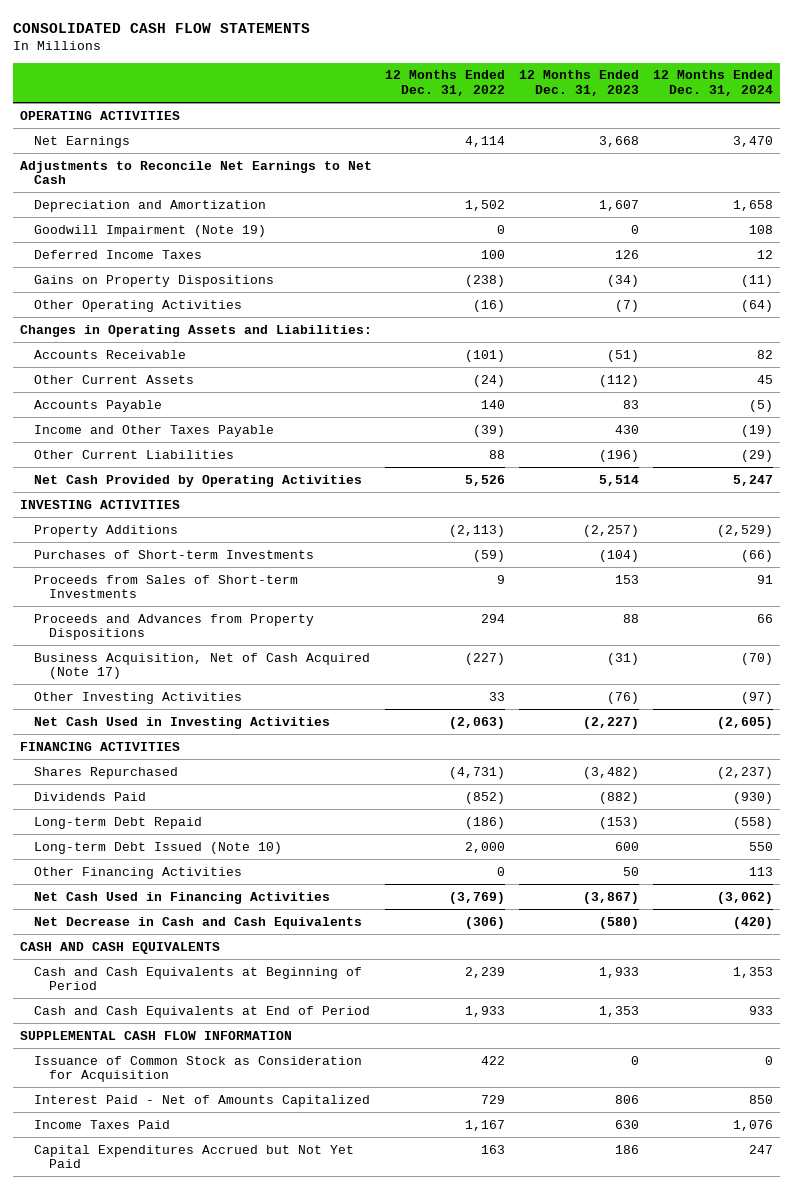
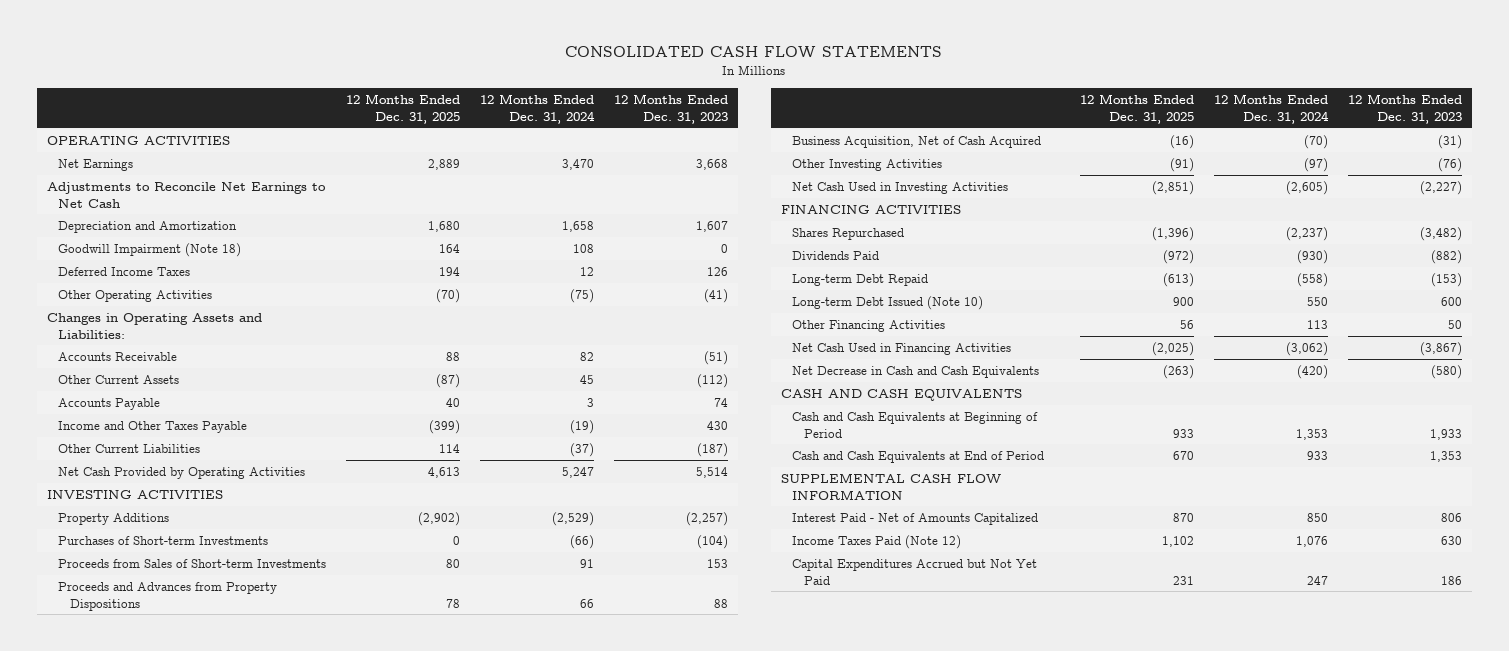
[385,70,506,96] 12 Months Ended Dec. 31, 2022 -> none
none -> [346,93,461,124] 12 Months Ended Dec. 31, 2025
[34,224,267,237] Goodwill Impairment (Note 19) -> [58,242,242,257] Goodwill Impairment (Note 18)
[34,274,275,287] Gains on Property Dispositions -> none
[615,299,640,312] (7) -> [704,288,729,303] (41)
[741,299,774,312] (64) -> [570,288,595,303] (75)
[623,399,640,409] 83 -> [714,397,729,407] 74
[749,399,774,412] (5) -> [587,397,595,407] 3
[599,449,640,462] (196) -> [697,442,729,457] (187)
[741,449,774,462] (29) -> [570,442,595,457] (37)
[34,652,371,680] Business Acquisition, Net of Cash Acquired (Note 17) -> [792,135,1042,148] Business Acquisition, Net of Cash Acquired
[34,1055,363,1083] Issuance of Common Stock as Consideration for Acquisition -> none
[34,1119,171,1129] Income Taxes Paid -> [792,534,962,549] Income Taxes Paid (Note 12)

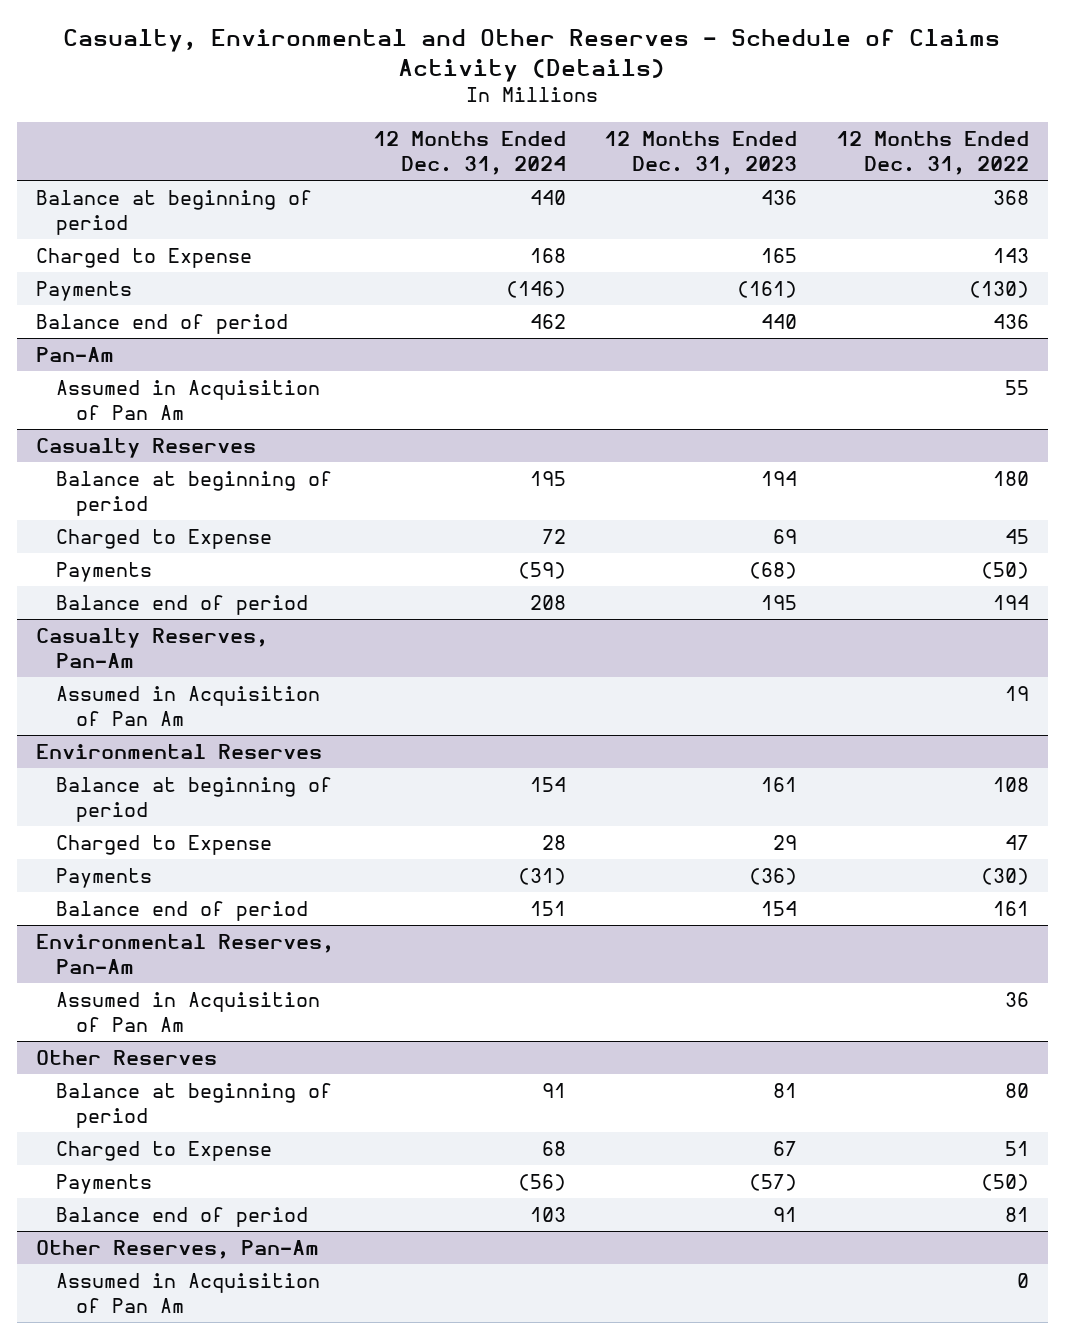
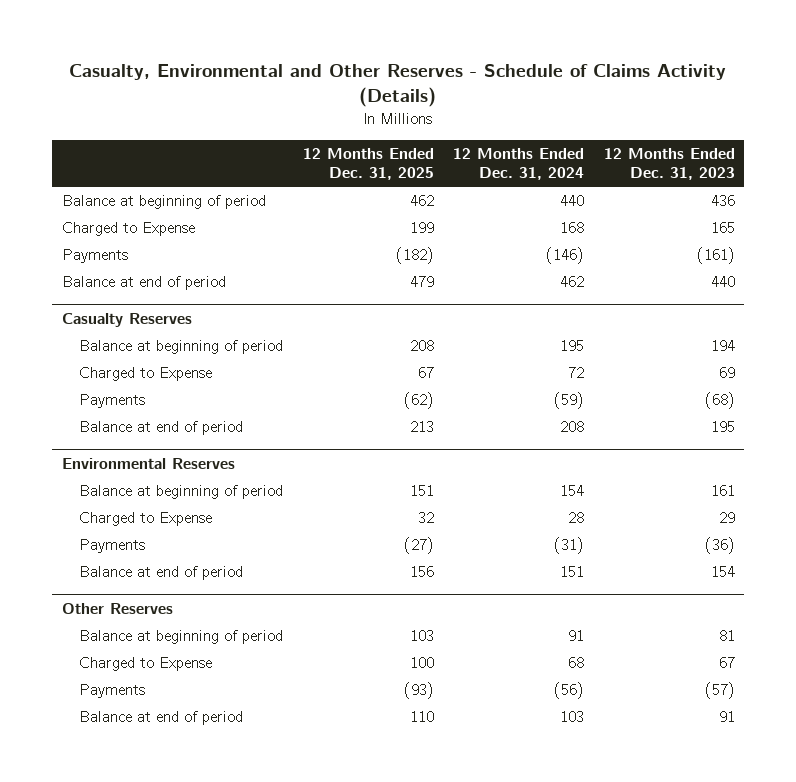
[835,130,1029,175] 12 Months Ended Dec. 31, 2022 -> none
none -> [302,148,434,181] 12 Months Ended Dec. 31, 2025
[35,347,114,363] Pan-Am -> none
[56,380,321,421] Assumed in Acquisition of Pan Am -> none
[35,314,288,335] Balance end of period -> [61,276,226,291] Balance at end of period
[35,628,268,669] Casualty Reserves, Pan-Am -> none
[56,686,321,727] Assumed in Acquisition of Pan Am -> none
[56,595,309,616] Balance end of period -> [79,421,244,436] Balance at end of period
[35,934,334,975] Environmental Reserves, Pan-Am -> none
[56,992,321,1033] Assumed in Acquisition of Pan Am -> none
[56,901,309,922] Balance end of period -> [79,566,244,581] Balance at end of period
[35,1240,319,1260] Other Reserves, Pan-Am -> none
[56,1273,321,1314] Assumed in Acquisition of Pan Am -> none
[56,1207,309,1228] Balance end of period -> [79,711,244,726] Balance at end of period

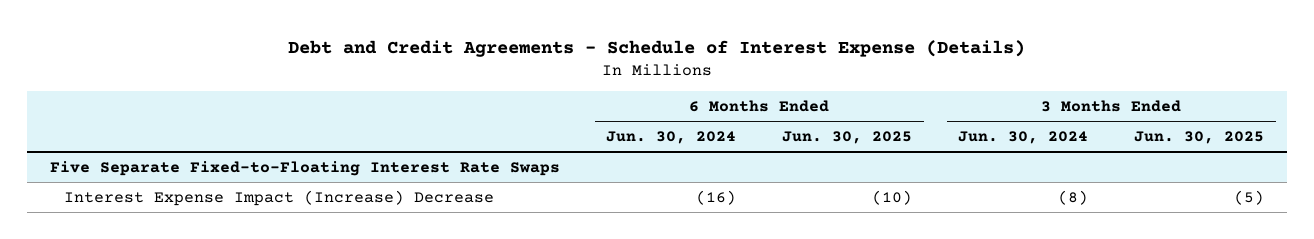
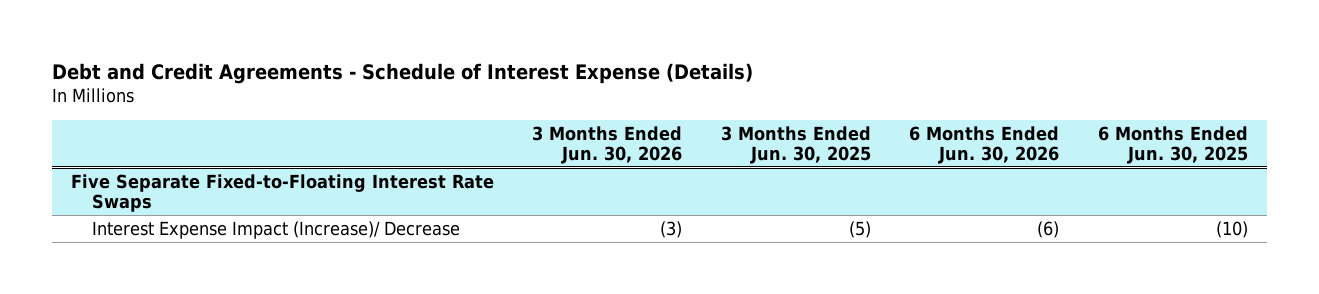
[606,130,737,144] Jun. 30, 2024 -> none
[958,130,1089,144] Jun. 30, 2024 -> none
none -> [532,125,683,164] 3 Months Ended Jun. 30, 2026
none -> [909,125,1060,164] 6 Months Ended Jun. 30, 2026
[64,189,495,206] Interest Expense Impact (Increase) Decrease -> [92,220,461,239] Interest Expense Impact (Increase)/ Decrease

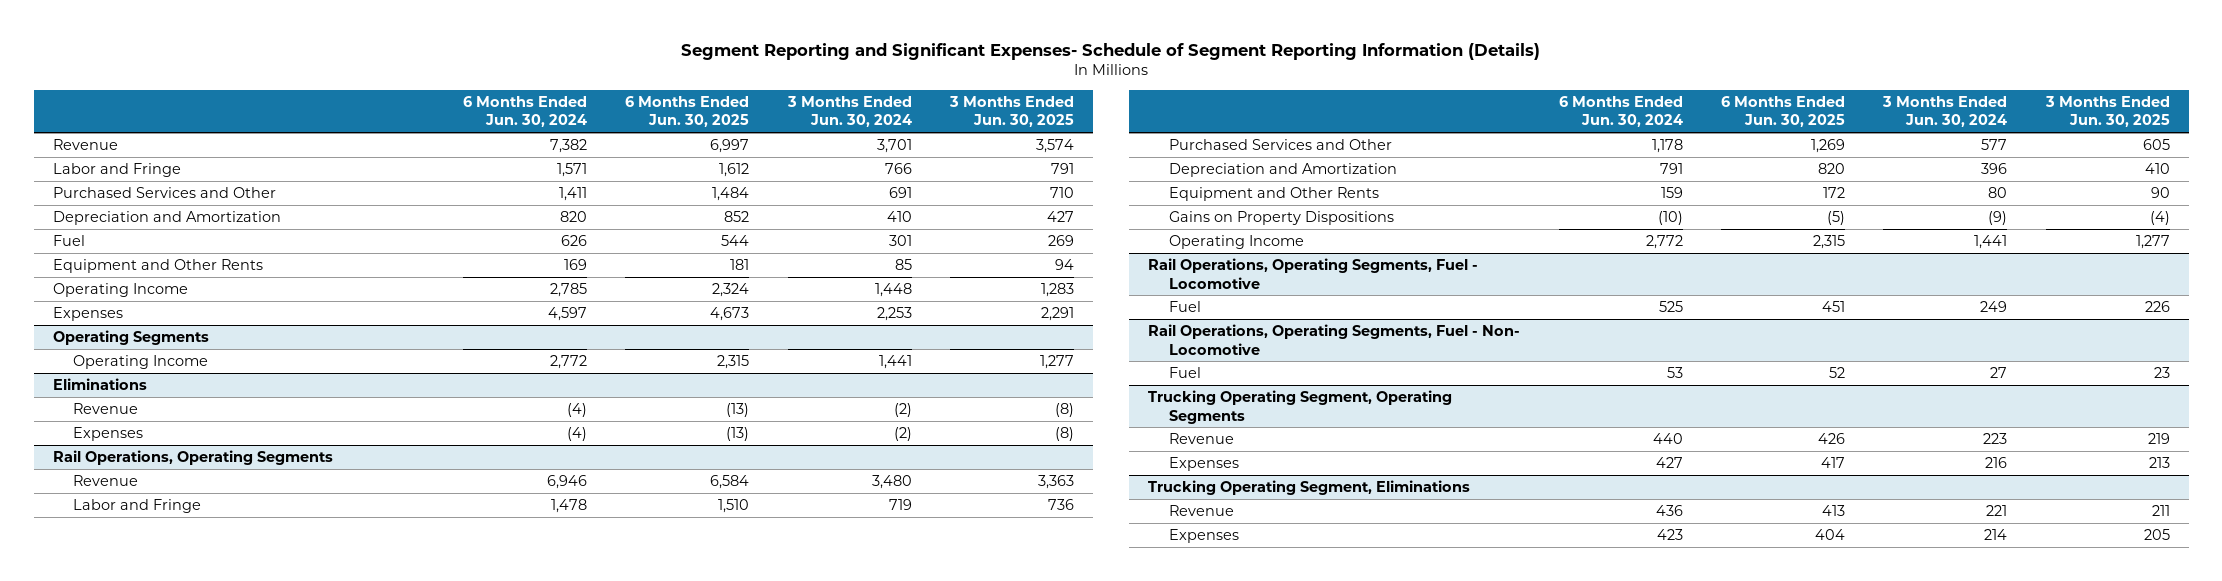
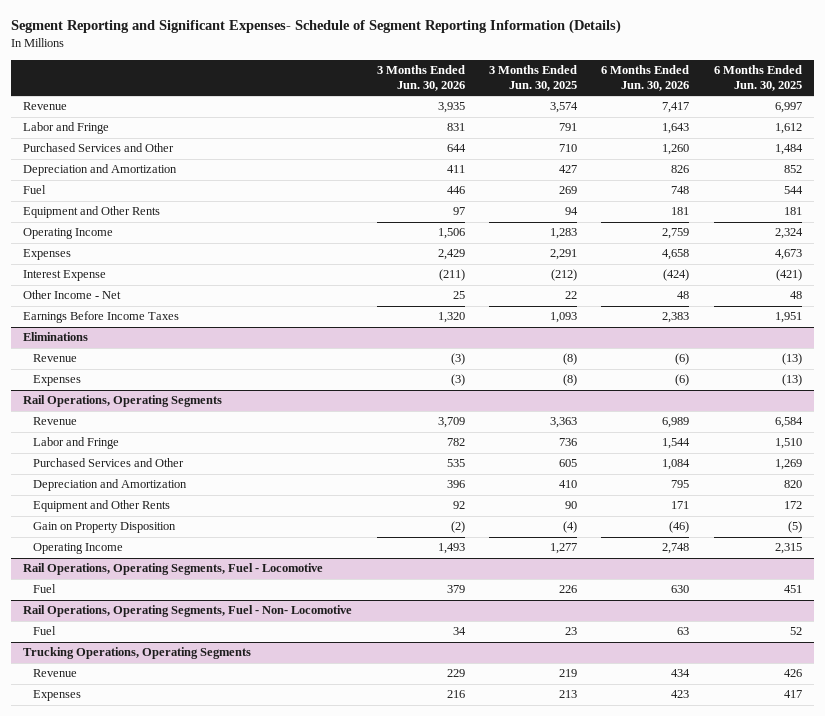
[462,95,587,128] 6 Months Ended Jun. 30, 2024 -> none
[786,95,912,128] 3 Months Ended Jun. 30, 2024 -> none
none -> [376,64,465,91] 3 Months Ended Jun. 30, 2026
none -> [601,64,690,91] 6 Months Ended Jun. 30, 2026
[52,329,209,345] Operating Segments -> none
[73,354,209,369] Operating Income -> none
none -> [23,270,107,282] Interest Expense
none -> [23,290,122,300] Other Income - Net
none -> [23,311,180,324] Earnings Before Income Taxes
[1169,210,1395,225] Gains on Property Dispositions -> [33,522,177,534] Gain on Property Disposition
[1148,389,1453,424] Trucking Operating Segment, Operating Segments -> [23,647,252,660] Trucking Operations, Operating Segments
[1148,479,1471,495] Trucking Operating Segment, Eliminations -> none
[1169,504,1235,516] Revenue -> none
[1169,528,1240,543] Expenses -> none

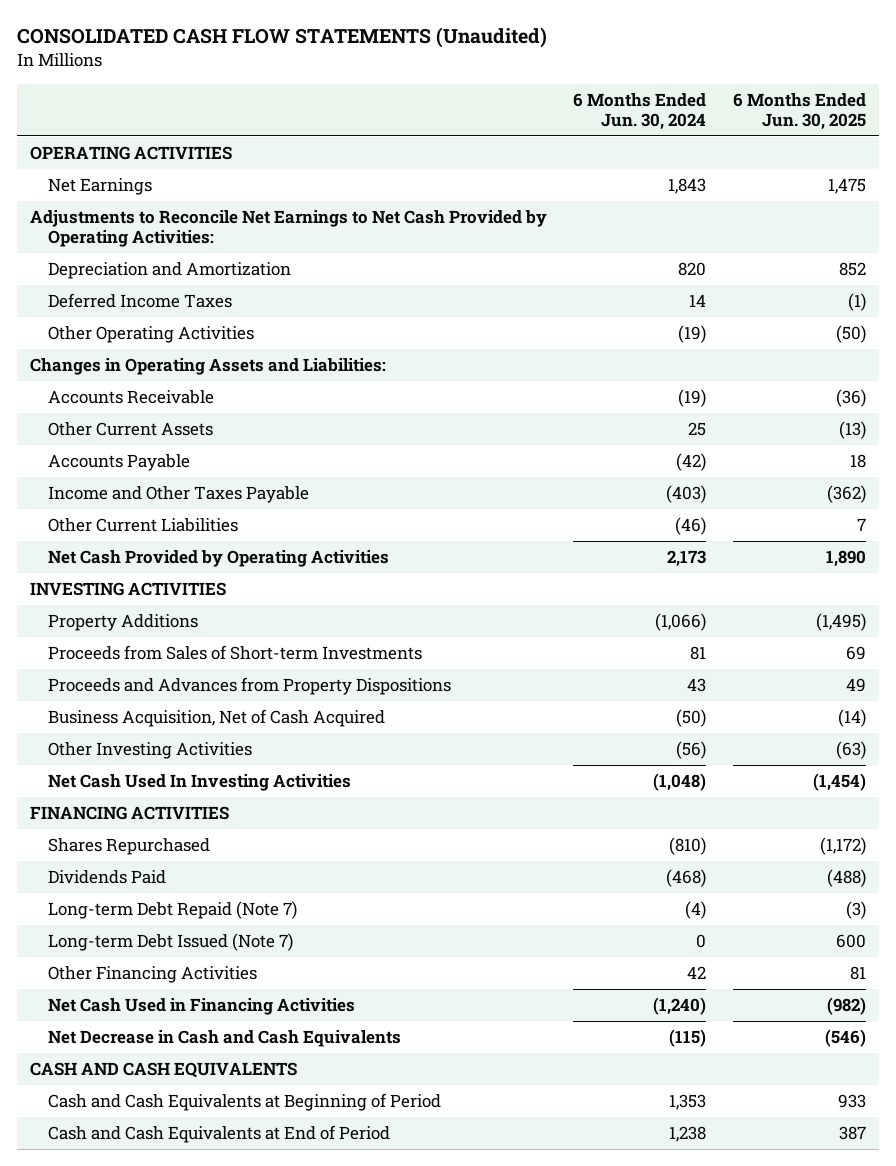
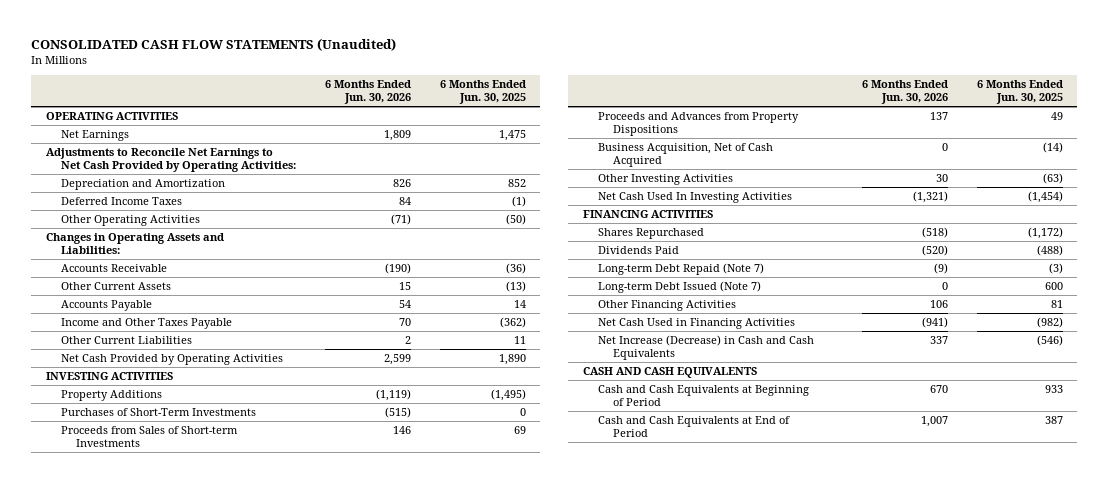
[573,92,707,131] 6 Months Ended Jun. 30, 2024 -> none
none -> [324,80,411,105] 6 Months Ended Jun. 30, 2026
[849,454,866,469] 18 -> [513,300,526,309] 14
[856,518,866,532] 7 -> [513,336,526,345] 11
none -> [60,408,256,417] Purchases of Short-Term Investments
[48,1030,402,1048] Net Decrease in Cash and Cash Equivalents -> [597,335,814,361] Net Increase (Decrease) in Cash and Cash Equivalents

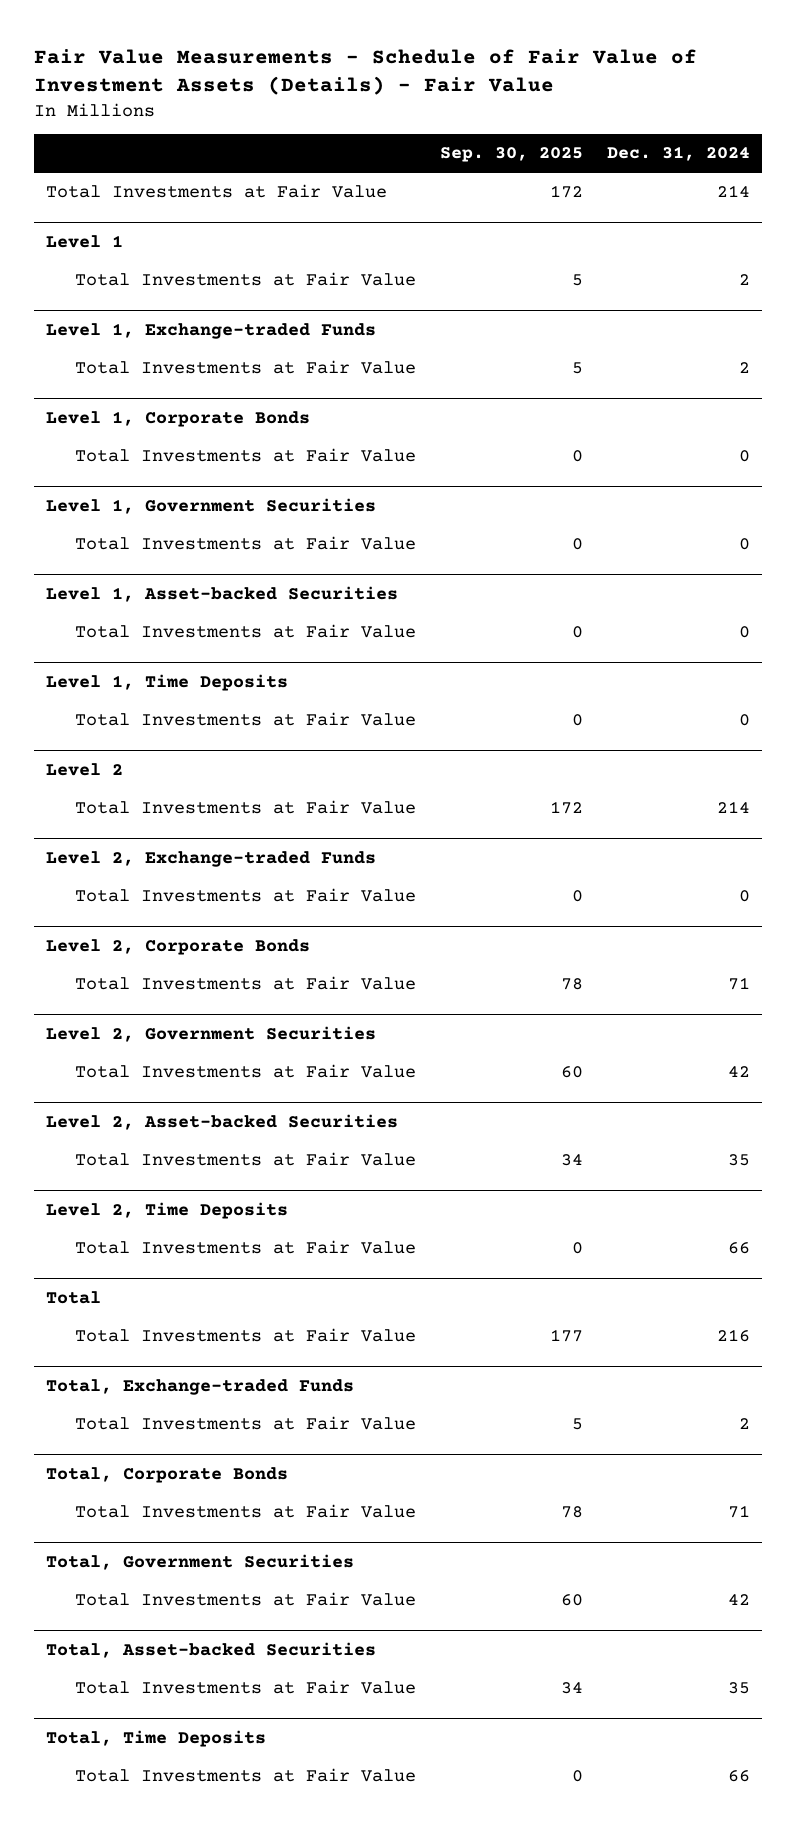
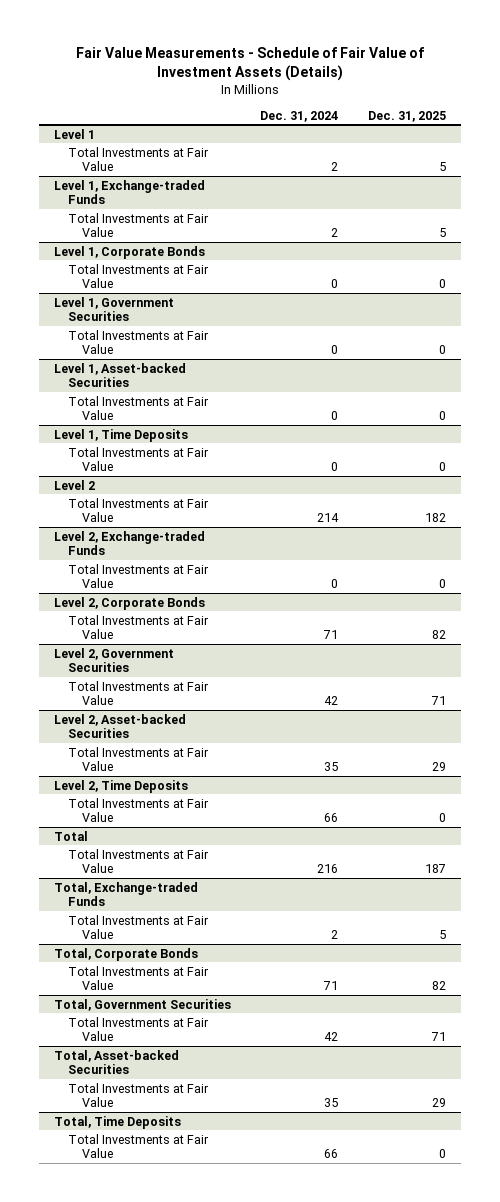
[34,48,698,96] Fair Value Measurements - Schedule of Fair Value of Investment Assets (Details) - Fair Value -> [75,46,424,82] Fair Value Measurements - Schedule of Fair Value of Investment Assets (Details)
[440,147,584,163] Sep. 30, 2025 -> none
none -> [367,110,446,122] Dec. 31, 2025
[46,184,388,199] Total Investments at Fair Value -> none

